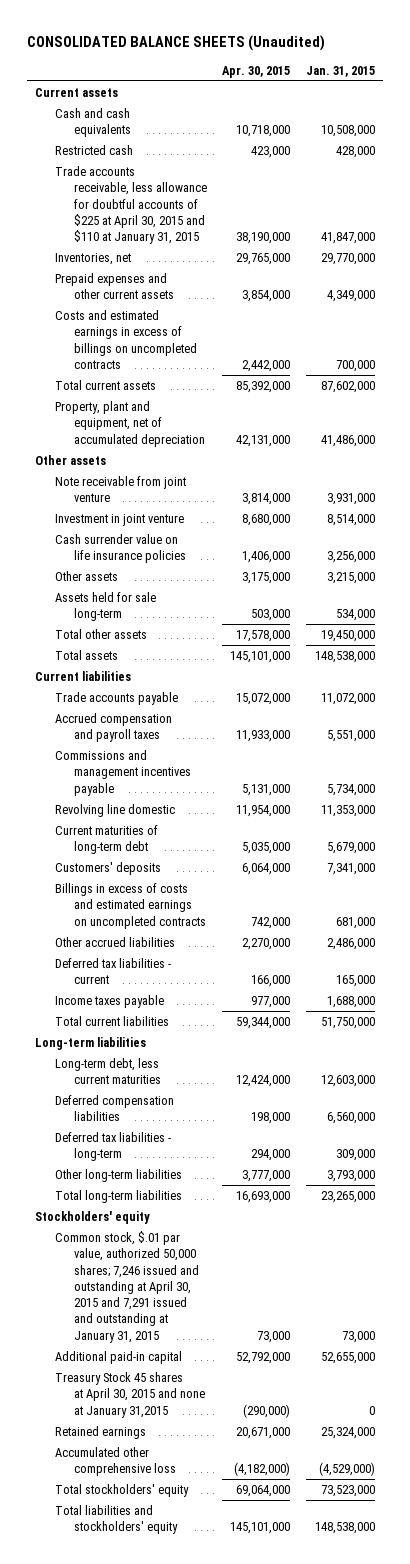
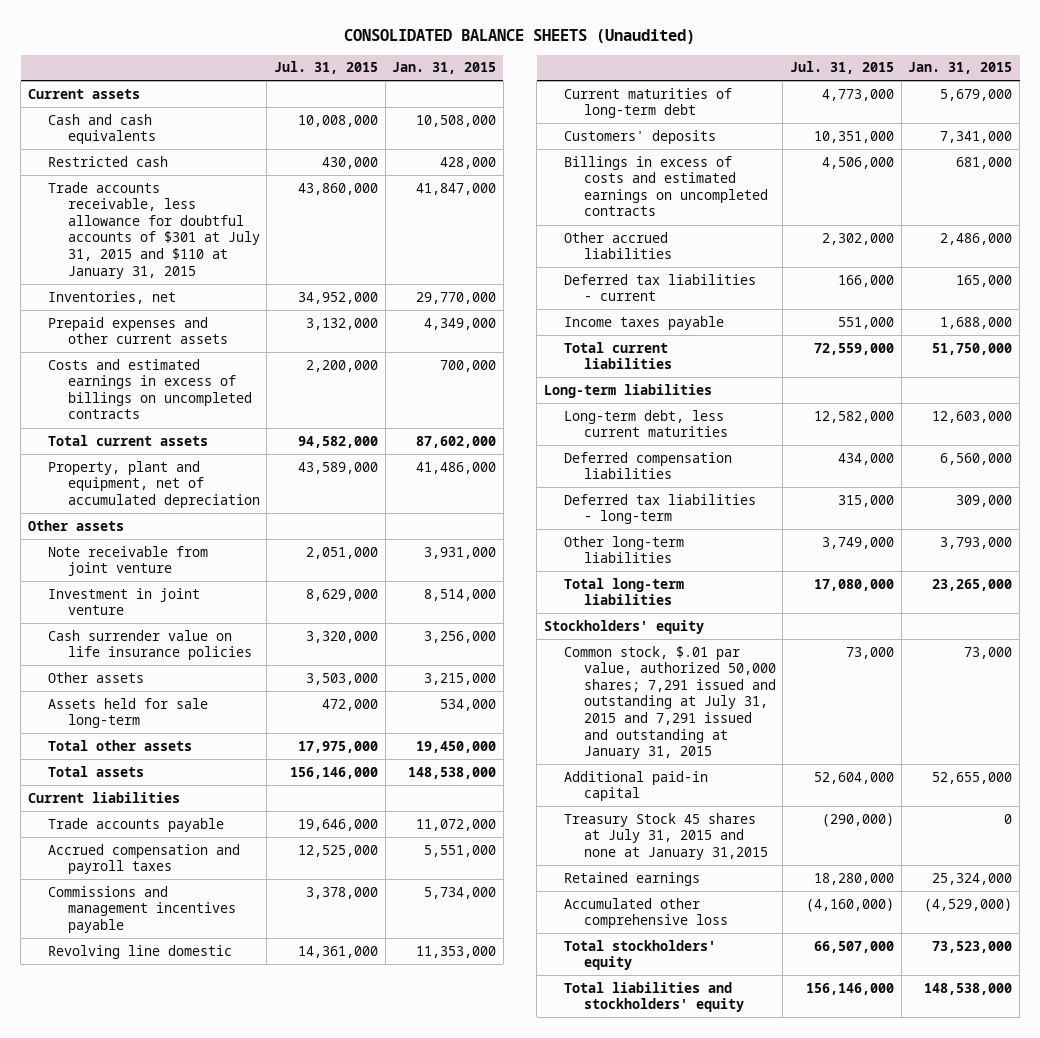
[222,65,291,78] Apr. 30, 2015 -> none
none -> [273,61,378,75] Jul. 31, 2015
[54,166,207,245] Trade accounts receivable, less allowance for doubtful accounts of $225 at April 30, 2015 and $110 at January 31, 2015 -> [47,181,260,279] Trade accounts receivable, less allowance for doubtful accounts of $301 at July 31, 2015 and $110 at January 31, 2015
[54,1231,199,1343] Common stock, $.01 par value, authorized 50,000 shares; 7,246 issued and outstanding at April 30, 2015 and 7,291 issued and outstanding at January 31, 2015 -> [563,645,776,760] Common stock, $.01 par value, authorized 50,000 shares; 7,291 issued and outstanding at July 31, 2015 and 7,291 issued and outstanding at January 31, 2015
[54,1372,205,1418] Treasury Stock 45 shares at April 30, 2015 and none at January 31,2015 -> [563,812,768,860] Treasury Stock 45 shares at July 31, 2015 and none at January 31,2015

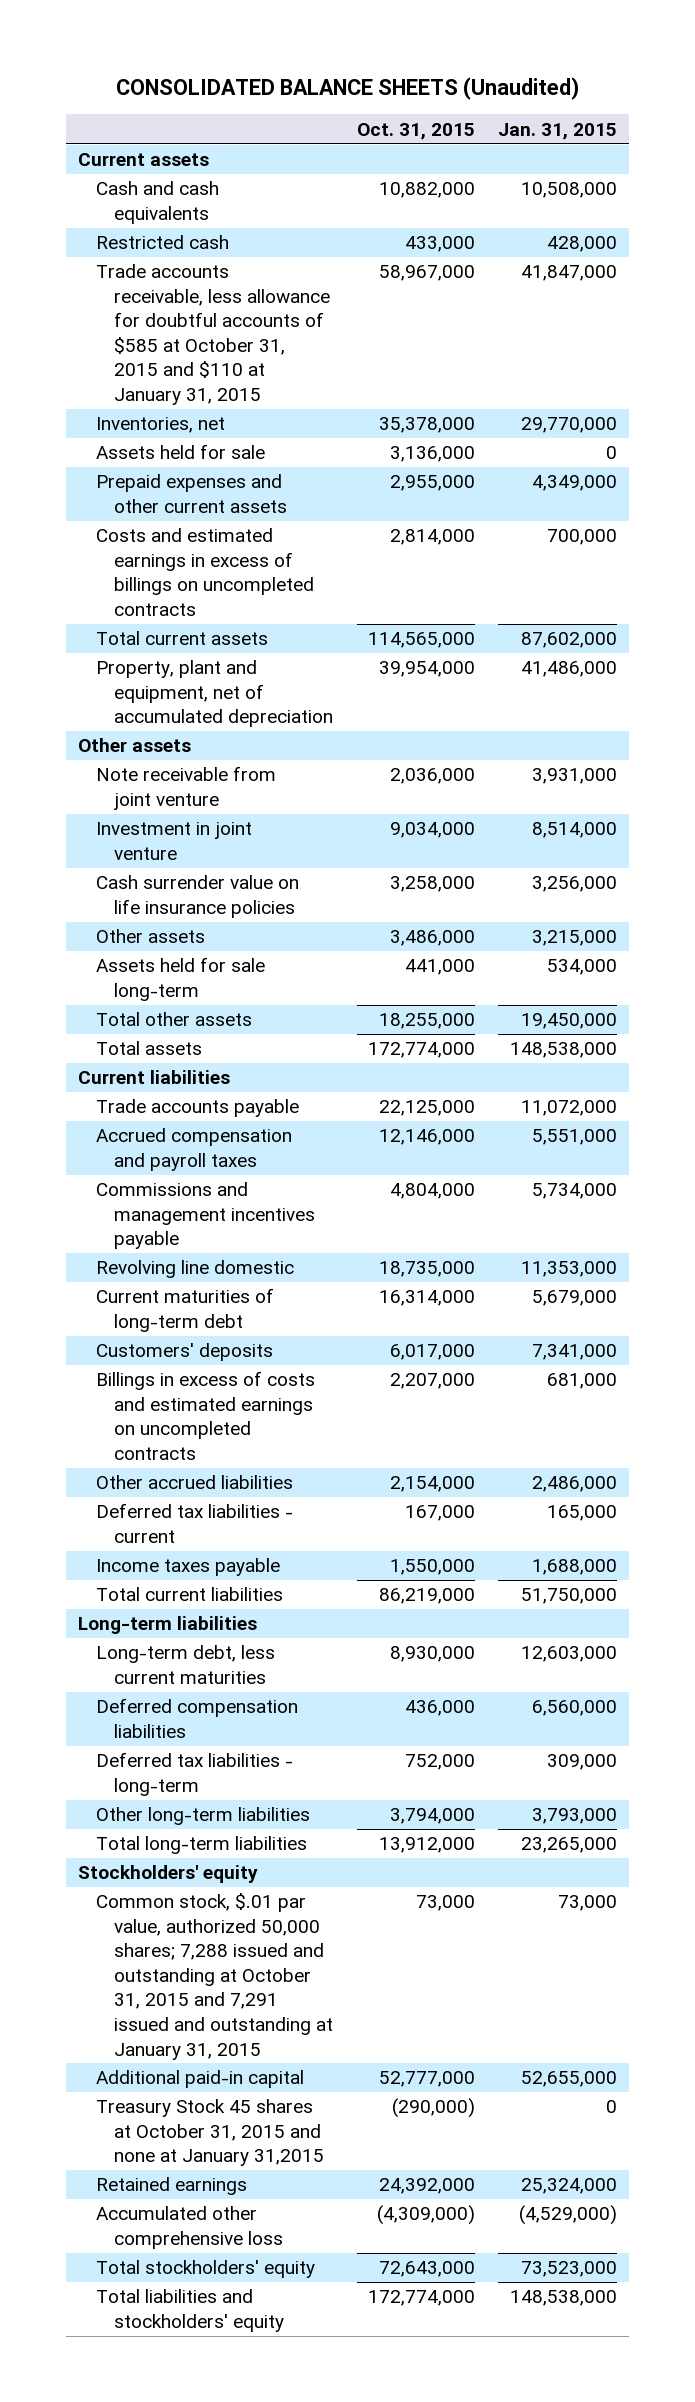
[273,61,378,75] Jul. 31, 2015 -> none
none -> [356,122,475,140] Oct. 31, 2015
[47,181,260,279] Trade accounts receivable, less allowance for doubtful accounts of $301 at July 31, 2015 and $110 at January 31, 2015 -> [95,264,330,405] Trade accounts receivable, less allowance for doubtful accounts of $585 at October 31, 2015 and $110 at January 31, 2015
none -> [95,444,265,460] Assets held for sale
[563,645,776,760] Common stock, $.01 par value, authorized 50,000 shares; 7,291 issued and outstanding at July 31, 2015 and 7,291 issued and outstanding at January 31, 2015 -> [95,1893,333,2060] Common stock, $.01 par value, authorized 50,000 shares; 7,288 issued and outstanding at October 31, 2015 and 7,291 issued and outstanding at January 31, 2015
[563,812,768,860] Treasury Stock 45 shares at July 31, 2015 and none at January 31,2015 -> [95,2099,324,2167] Treasury Stock 45 shares at October 31, 2015 and none at January 31,2015

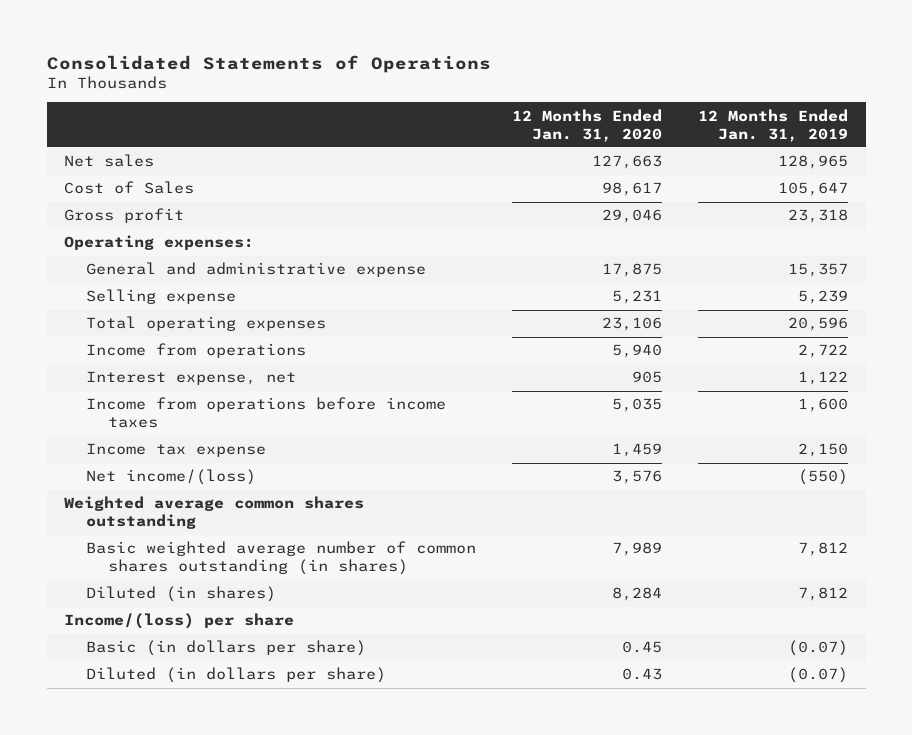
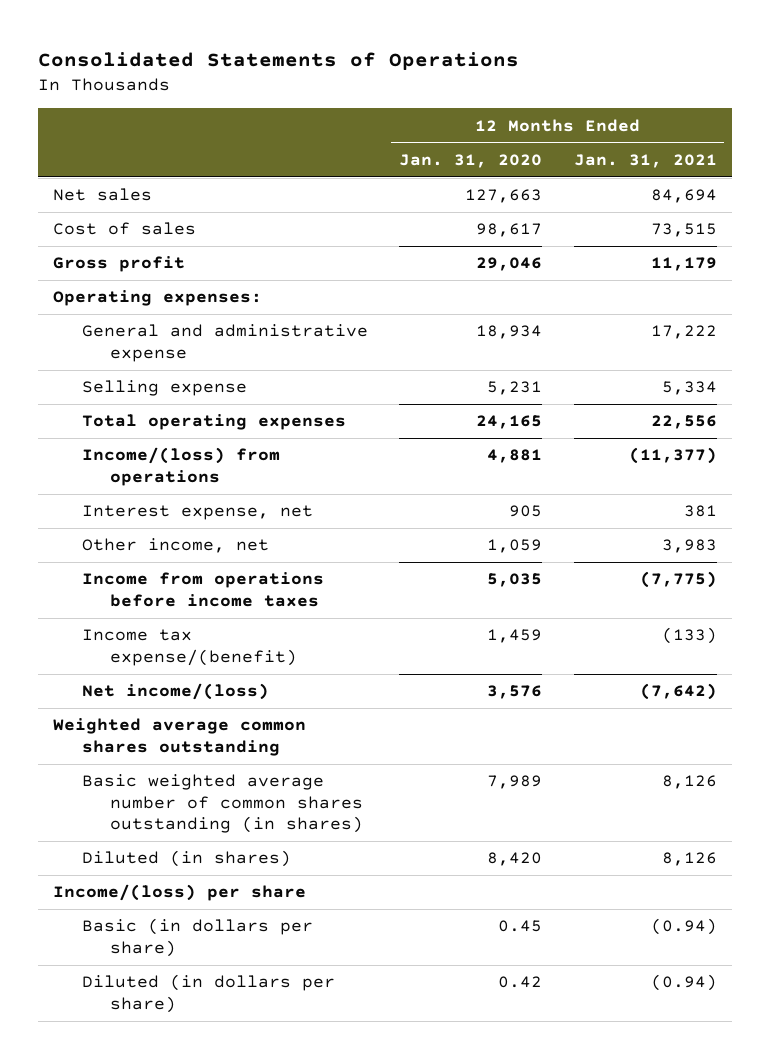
[697,108,848,142] 12 Months Ended Jan. 31, 2019 -> none
none -> [573,153,717,168] Jan. 31, 2021
[64,181,195,195] Cost of Sales -> [53,222,197,236] Cost of sales
[601,263,662,278] 17,875 -> [476,325,543,340] 18,934
[601,317,662,332] 23,106 -> [476,415,543,430] 24,165
[86,343,307,359] Income from operations -> [81,447,280,486] Income/(loss) from operations
[611,344,662,359] 5,940 -> [487,449,543,464] 4,881
none -> [81,538,269,554] Other income, net
[86,443,267,458] Income tax expense -> [81,629,298,666] Income tax expense/(benefit)
[611,587,662,602] 8,284 -> [487,852,543,867] 8,420
[621,668,662,681] 0.43 -> [498,976,543,989] 0.42

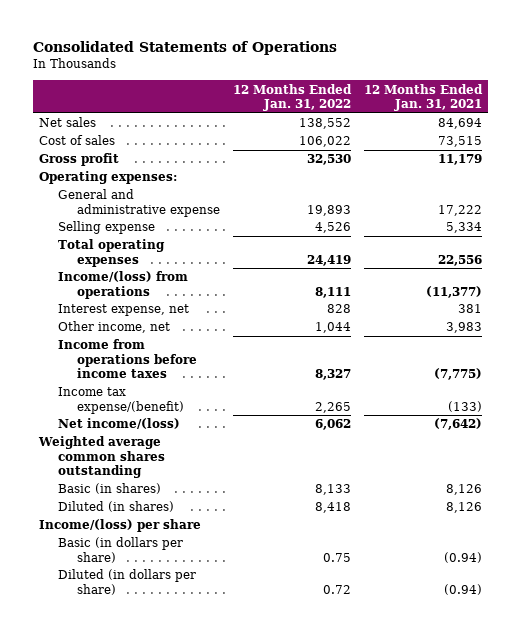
[399,153,543,168] Jan. 31, 2020 -> none
none -> [232,83,352,111] 12 Months Ended Jan. 31, 2022
[81,774,364,834] Basic weighted average number of common shares outstanding (in shares) -> [58,483,162,495] Basic (in shares)

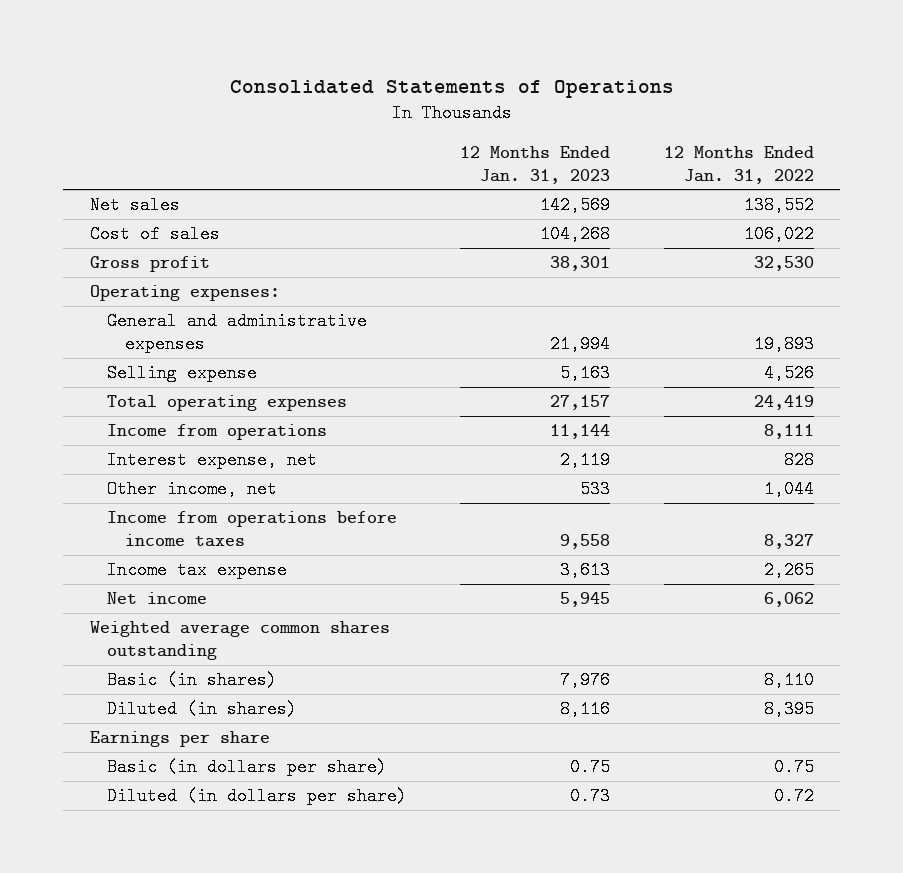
[363,83,483,111] 12 Months Ended Jan. 31, 2021 -> none
none -> [460,145,611,184] 12 Months Ended Jan. 31, 2023
[58,189,221,217] General and administrative expense -> [107,312,368,354] General and administrative expenses
[58,271,189,299] Income/(loss) from operations -> [107,424,328,441] Income from operations
[58,387,185,414] Income tax expense/(benefit) -> [107,561,288,580] Income tax expense
[58,418,181,430] Net income/(loss) -> [107,592,208,605] Net income
[314,484,351,496] 8,133 -> [763,671,814,690] 8,110
[314,502,351,514] 8,418 -> [763,700,814,719] 8,395
[39,519,202,533] Income/(loss) per share -> [89,731,270,748] Earnings per share

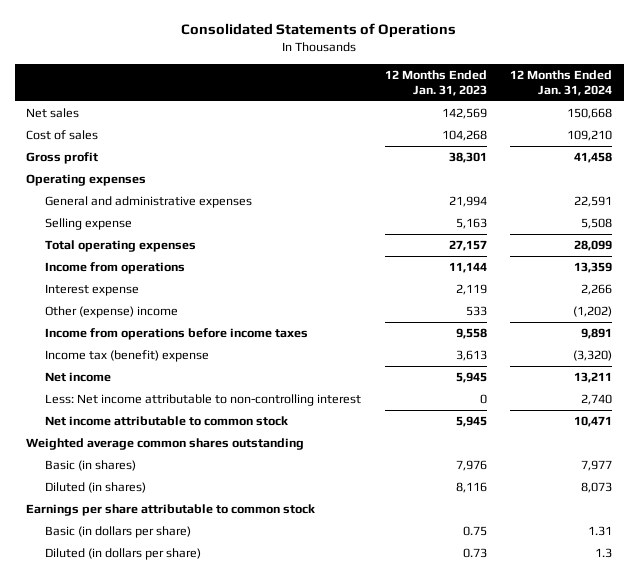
[663,145,814,184] 12 Months Ended Jan. 31, 2022 -> none
none -> [509,69,612,96] 12 Months Ended Jan. 31, 2024
[89,285,280,302] Operating expenses: -> [26,173,147,186] Operating expenses
[107,451,318,470] Interest expense, net -> [45,283,140,296] Interest expense
[107,480,278,499] Other income, net -> [45,305,179,318] Other (expense) income
[107,561,288,580] Income tax expense -> [45,349,210,362] Income tax (benefit) expense
none -> [45,393,362,406] Less: Net income attributable to non-controlling interest
none -> [45,415,289,426] Net income attributable to common stock
[89,731,270,748] Earnings per share -> [26,503,316,516] Earnings per share attributable to common stock

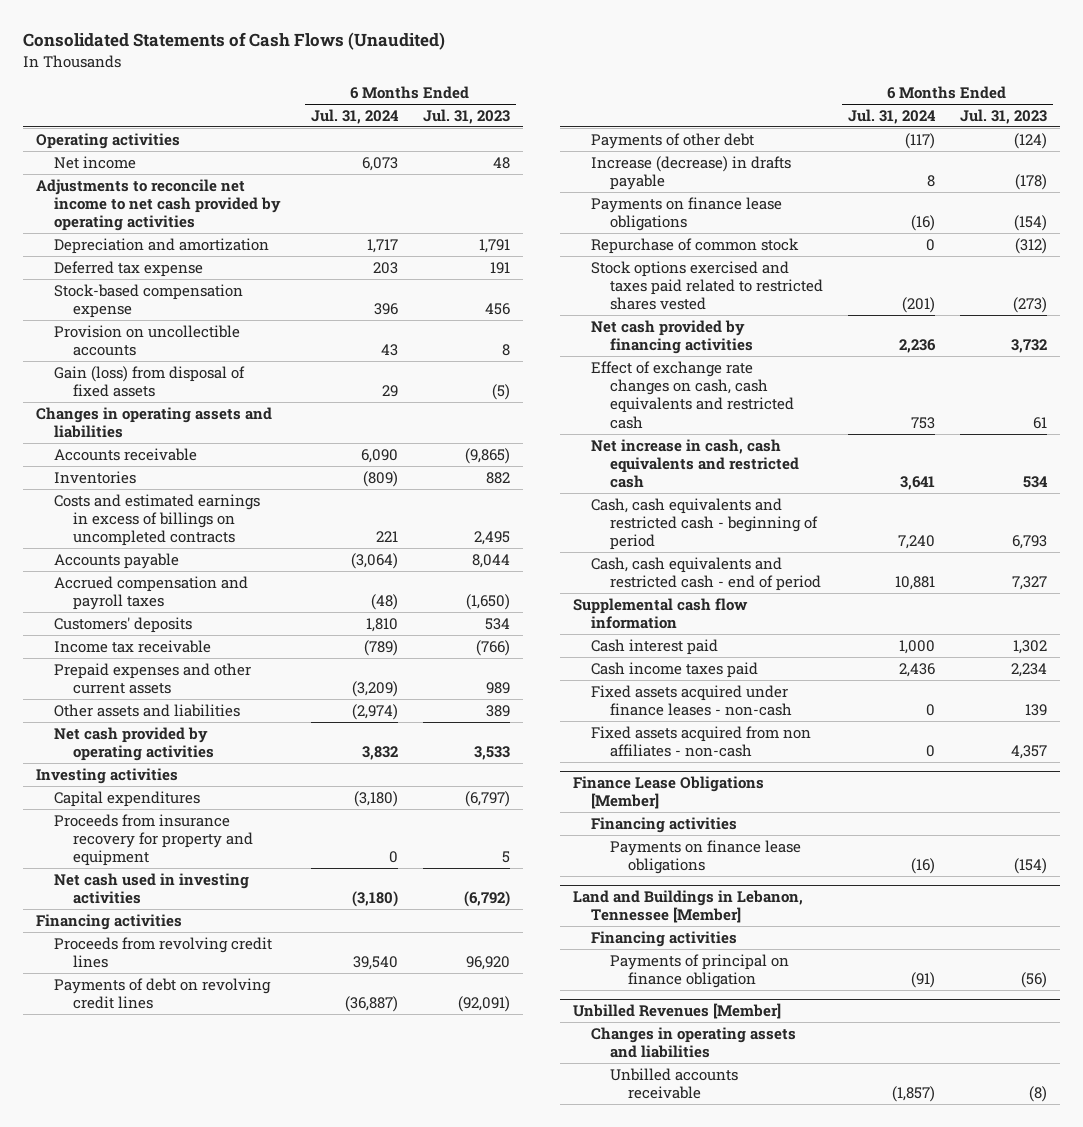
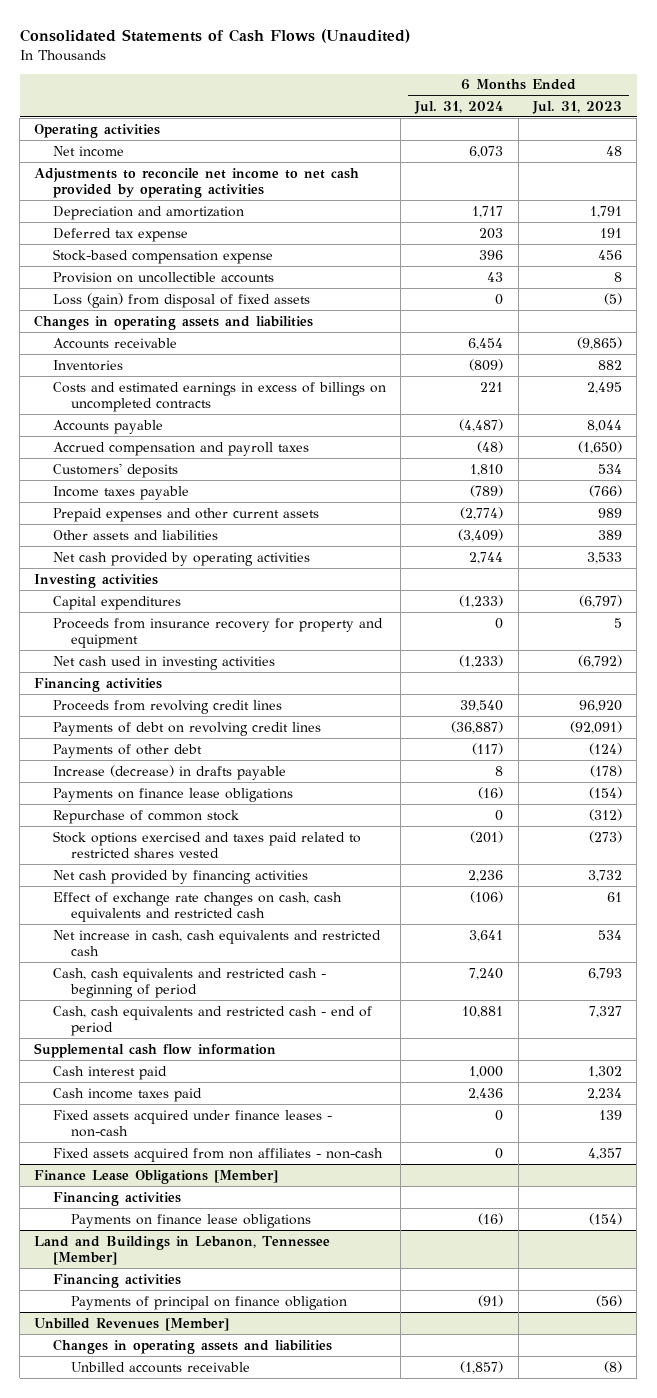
[54,365,246,398] Gain (loss) from disposal of fixed assets -> [52,292,310,308] Loss (gain) from disposal of fixed assets
[381,385,398,398] 29 -> [495,293,504,305] 0
[360,448,398,463] 6,090 -> [468,337,504,350] 6,454
[350,552,398,569] (3,064) -> [459,418,504,432] (4,487)
[54,639,212,653] Income tax receivable -> [52,485,189,500] Income taxes payable
[351,681,398,698] (3,209) -> [460,506,504,520] (2,774)
[351,703,398,720] (2,974) -> [458,528,504,542] (3,409)
[361,746,398,761] 3,832 -> [469,551,504,564] 2,744
[353,790,398,807] (3,180) -> [459,594,504,608] (1,233)
[351,891,398,908] (3,180) -> [459,654,504,668] (1,233)
[910,416,935,429] 753 -> [470,890,504,903] (106)

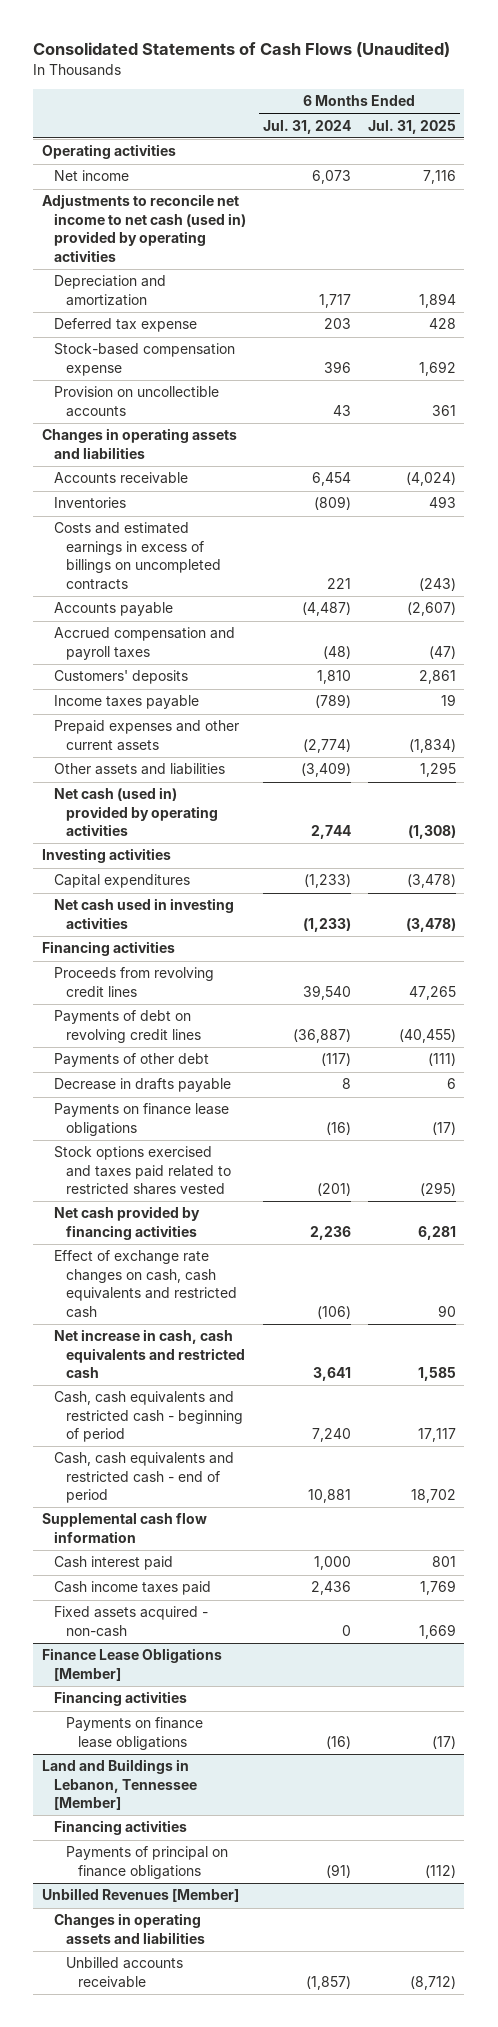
[532,100,623,114] Jul. 31, 2023 -> none
none -> [367,119,456,134] Jul. 31, 2025
[34,167,360,198] Adjustments to reconcile net income to net cash provided by operating activities -> [41,194,246,262] Adjustments to reconcile net income to net cash (used in) provided by operating activities
[52,292,310,308] Loss (gain) from disposal of fixed assets -> none
[52,551,310,566] Net cash provided by operating activities -> [53,787,219,837] Net cash (used in) provided by operating activities
[52,617,383,648] Proceeds from insurance recovery for property and equipment -> none
[52,764,286,780] Increase (decrease) in drafts payable -> [53,1078,231,1093] Decrease in drafts payable
[52,809,239,824] Repurchase of common stock -> none
[52,1109,332,1137] Fixed assets acquired under finance leases - non-cash -> none
[52,1147,383,1162] Fixed assets acquired from non affiliates - non-cash -> [53,1606,208,1637] Fixed assets acquired - non-cash
[71,1295,348,1310] Payments of principal on finance obligation -> [66,1846,229,1879] Payments of principal on finance obligations

